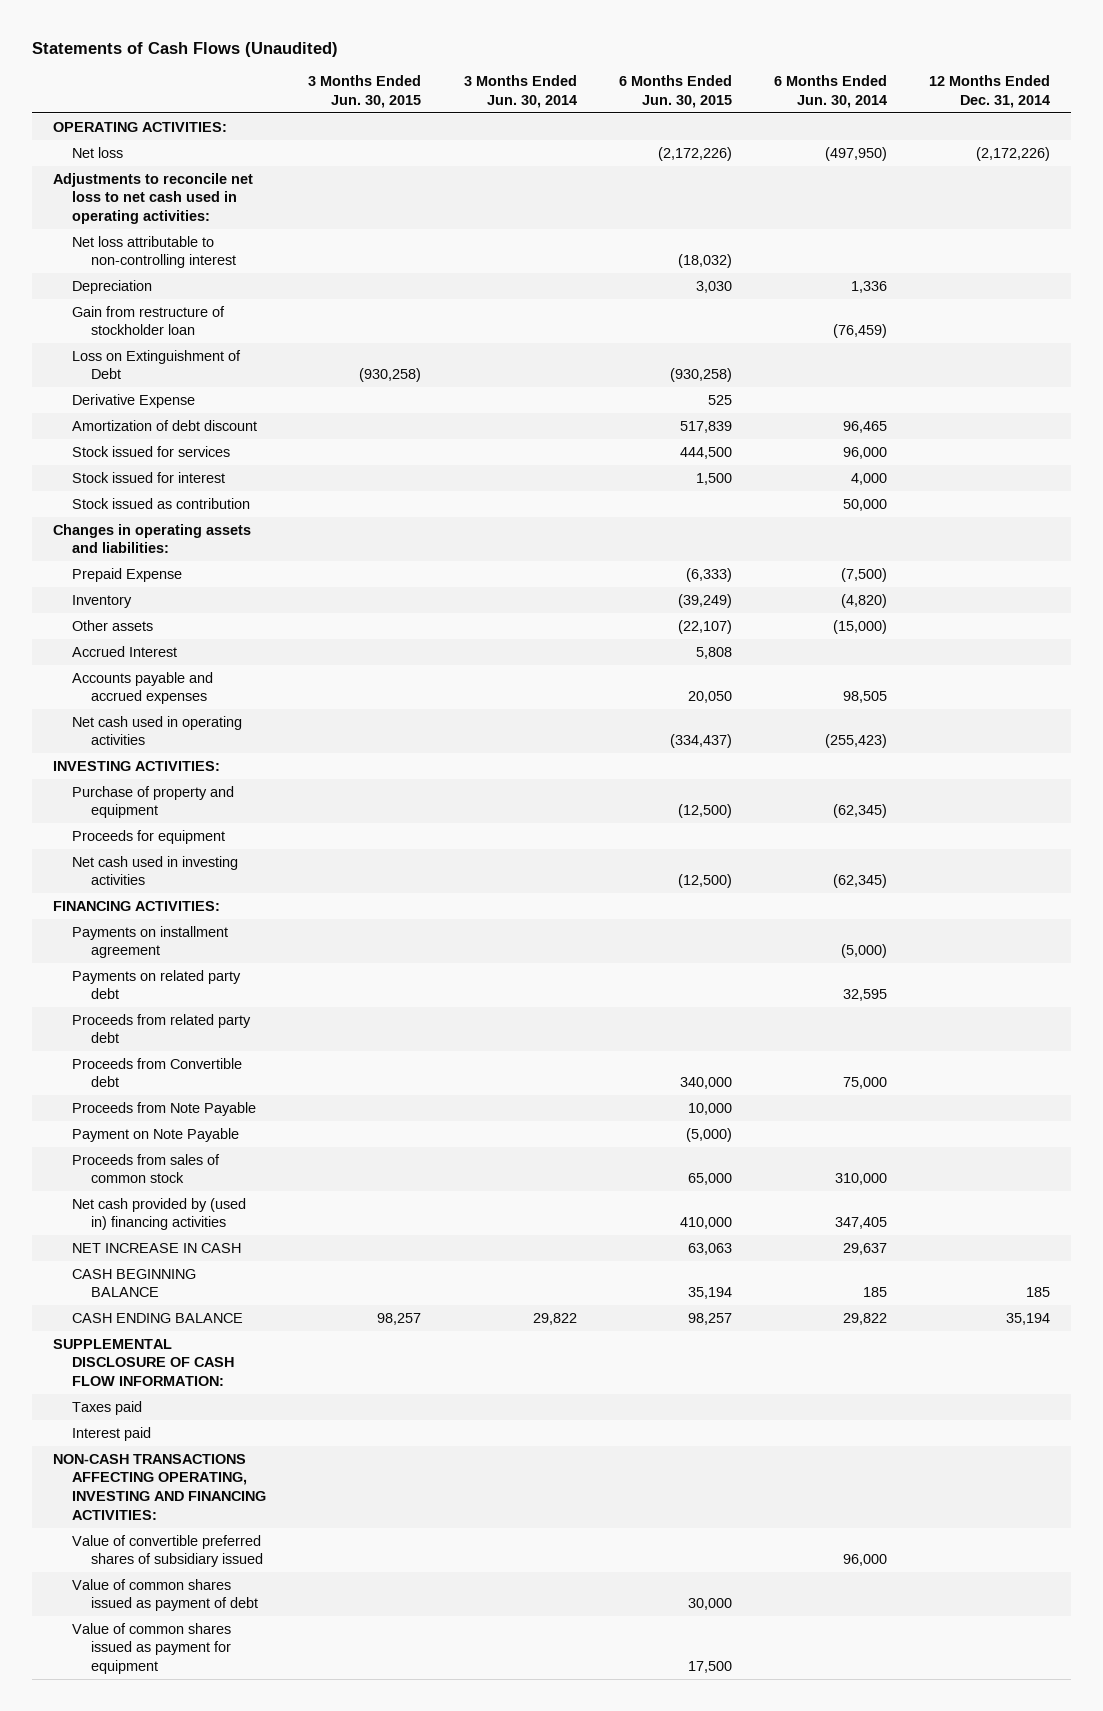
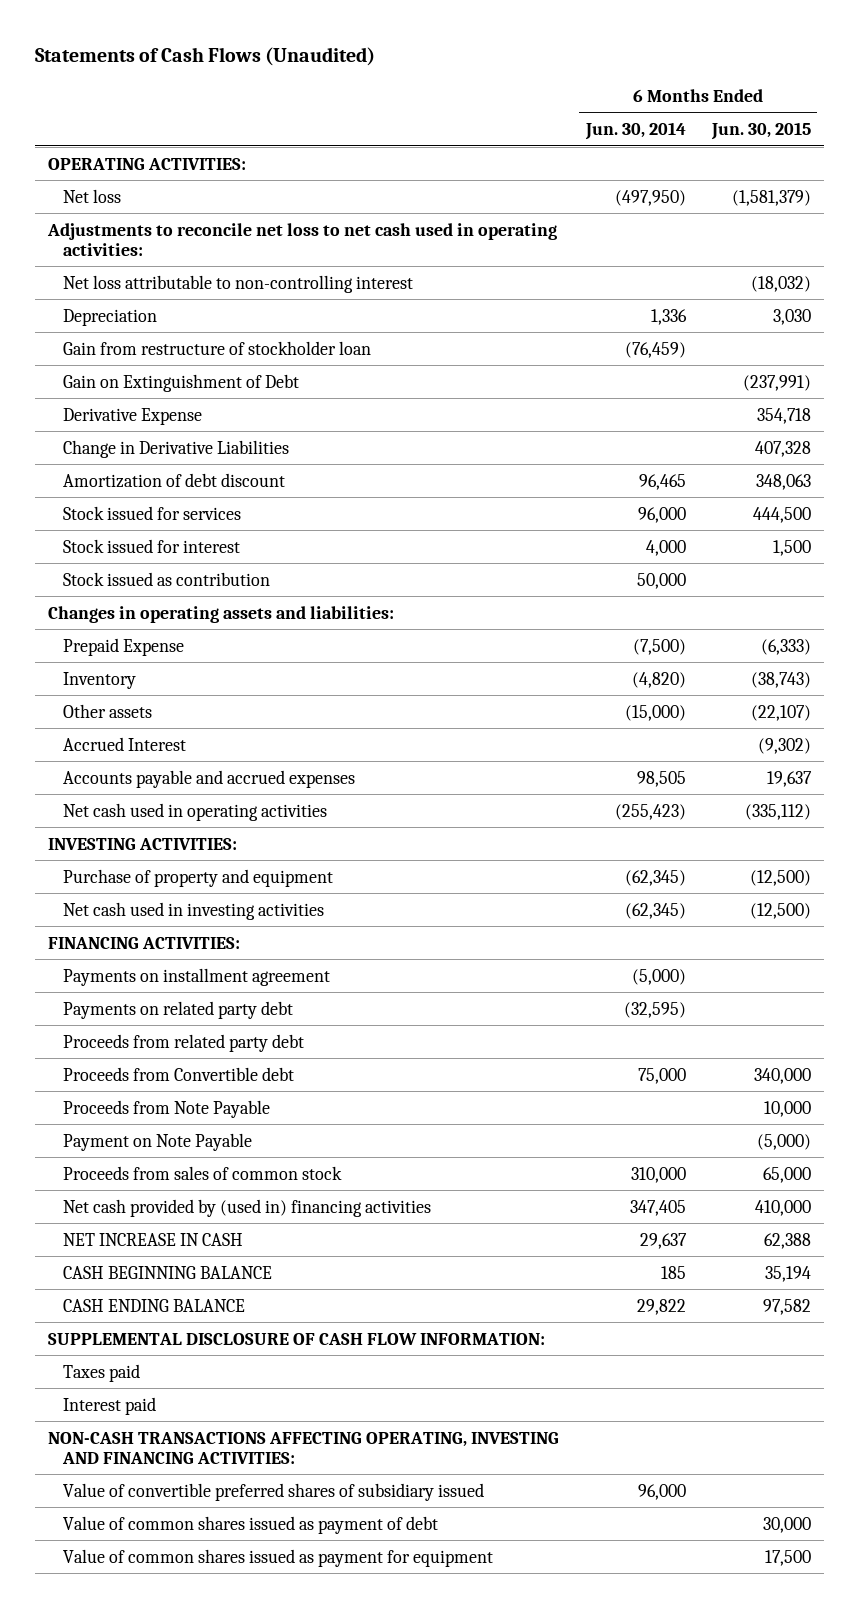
[308,75,422,108] 3 Months Ended Jun. 30, 2015 -> none
[463,75,577,108] 3 Months Ended Jun. 30, 2014 -> none
[929,75,1051,108] 12 Months Ended Dec. 31, 2014 -> none
[657,146,732,161] (2,172,226) -> [731,189,811,206] (1,581,379)
[72,349,242,380] Loss on Extinguishment of Debt -> [63,373,300,392] Gain on Extinguishment of Debt
[669,368,732,383] (930,258) -> [742,374,811,391] (237,991)
[707,394,732,405] 525 -> [756,407,811,424] 354,718
none -> [63,439,290,458] Change in Derivative Liabilities
[679,420,732,433] 517,839 -> [755,473,811,490] 348,063
[677,593,732,608] (39,249) -> [750,671,811,688] (38,743)
[695,646,732,659] 5,808 -> [757,737,811,754] (9,302)
[687,691,732,704] 20,050 -> [766,770,812,787] 19,637
[669,734,732,749] (334,437) -> [744,803,811,820] (335,112)
[72,829,226,844] Proceeds for equipment -> none
[843,989,888,1002] 32,595 -> [623,1001,686,1018] (32,595)
[687,1242,732,1255] 63,063 -> [763,1232,811,1249] 62,388
[687,1312,732,1325] 98,257 -> [762,1298,811,1315] 97,582

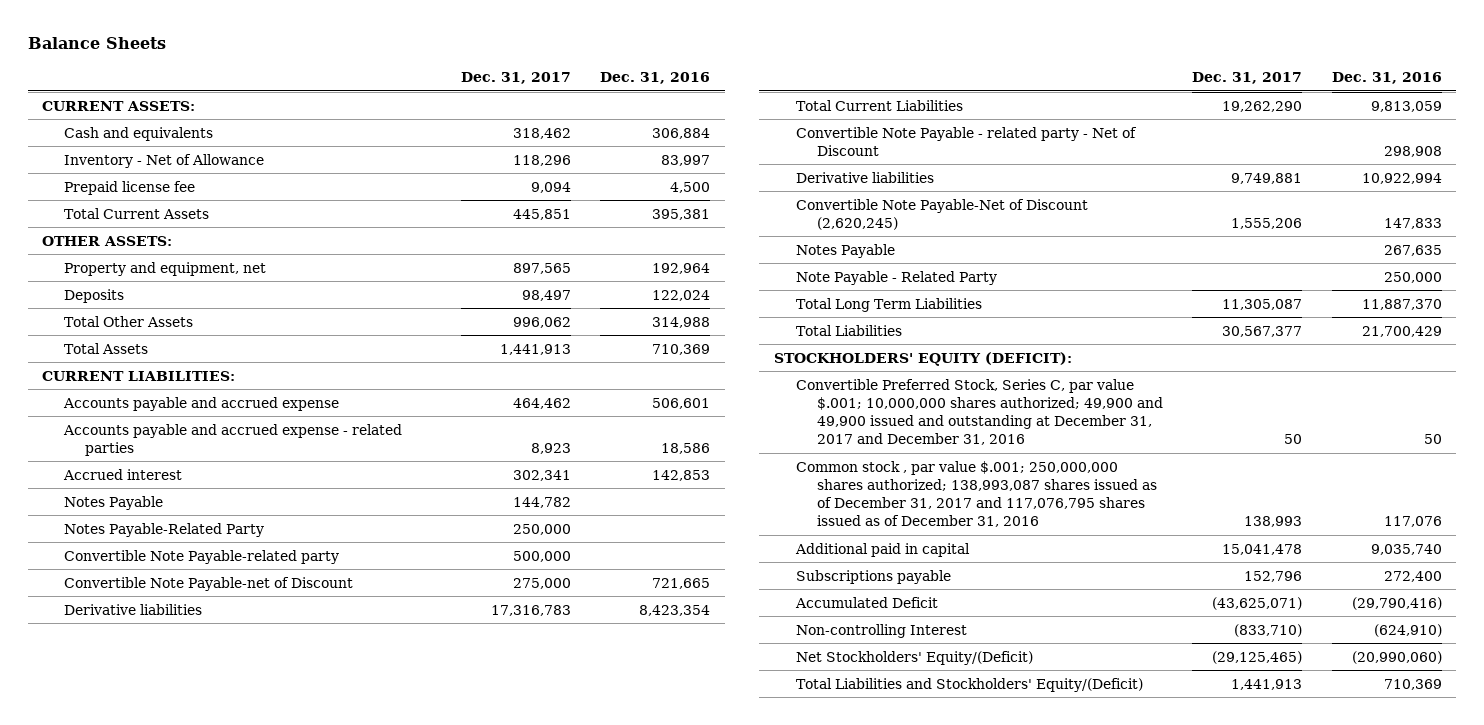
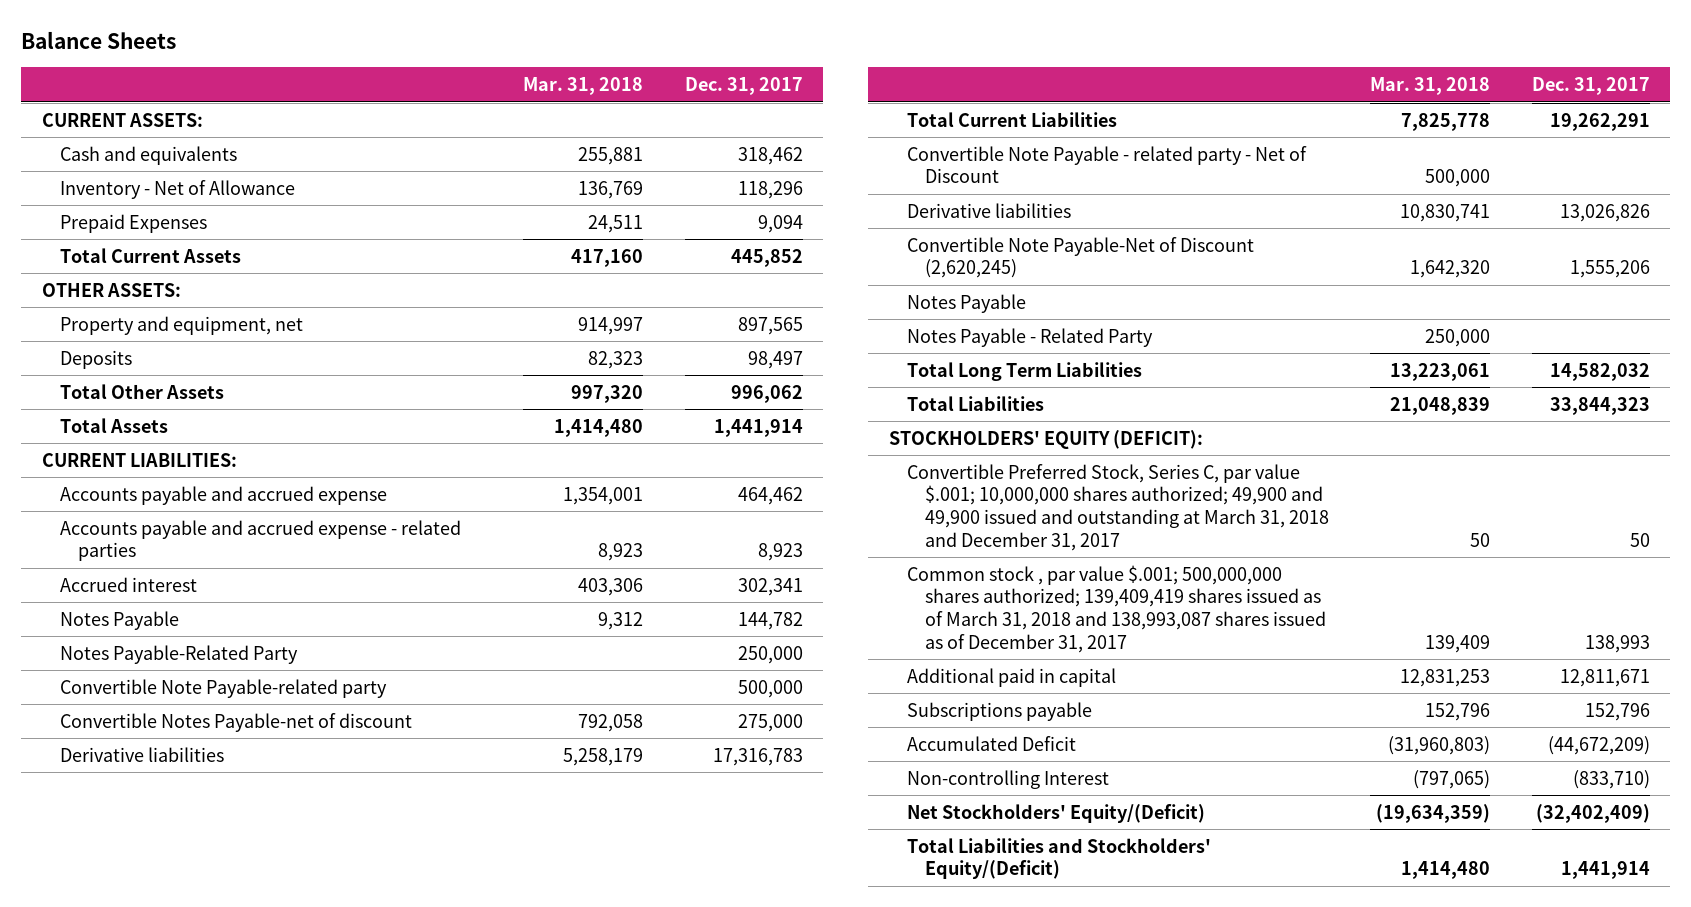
[599,72,710,85] Dec. 31, 2016 -> none
none -> [523,77,644,96] Mar. 31, 2018
[63,180,195,195] Prepaid license fee -> [59,213,207,233] Prepaid Expenses
[512,208,571,220] 445,851 -> [730,248,803,267] 445,852
[499,343,571,355] 1,441,913 -> [713,418,803,437] 1,441,914
[63,576,353,591] Convertible Note Payable-net of Discount -> [59,712,412,732] Convertible Notes Payable-net of discount
[1222,100,1303,112] 19,262,290 -> [1549,112,1650,131] 19,262,291
[1231,172,1303,184] 9,749,881 -> [1559,203,1650,222] 13,026,826
[795,270,997,285] Note Payable - Related Party -> [906,327,1153,347] Notes Payable - Related Party
[1222,298,1303,310] 11,305,087 -> [1549,362,1650,381] 14,582,032
[1222,325,1303,337] 30,567,377 -> [1549,396,1650,415] 33,844,323
[795,378,1164,446] Convertible Preferred Stock, Series C, par value $.001; 10,000,000 shares authorized; 49,900 and 49,900 issued and outstanding at December 31, 2017 and December 31, 2016 -> [906,463,1329,551] Convertible Preferred Stock, Series C, par value $.001; 10,000,000 shares authorized; 49,900 and 49,900 issued and outstanding at March 31, 2018 and December 31, 2017
[795,460,1158,528] Common stock , par value $.001; 250,000,000 shares authorized; 138,993,087 shares issued as of December 31, 2017 and 117,076,795 shares issued as of December 31, 2016 -> [906,564,1326,653] Common stock , par value $.001; 500,000,000 shares authorized; 139,409,419 shares issued as of March 31, 2018 and 138,993,087 shares issued as of December 31, 2017
[1222,543,1303,555] 15,041,478 -> [1559,668,1650,687] 12,811,671
[1212,596,1303,610] (43,625,071) -> [1547,735,1650,755] (44,672,209)
[1212,650,1303,664] (29,125,465) -> [1535,803,1650,823] (32,402,409)
[1231,678,1303,690] 1,441,913 -> [1560,861,1650,880] 1,441,914

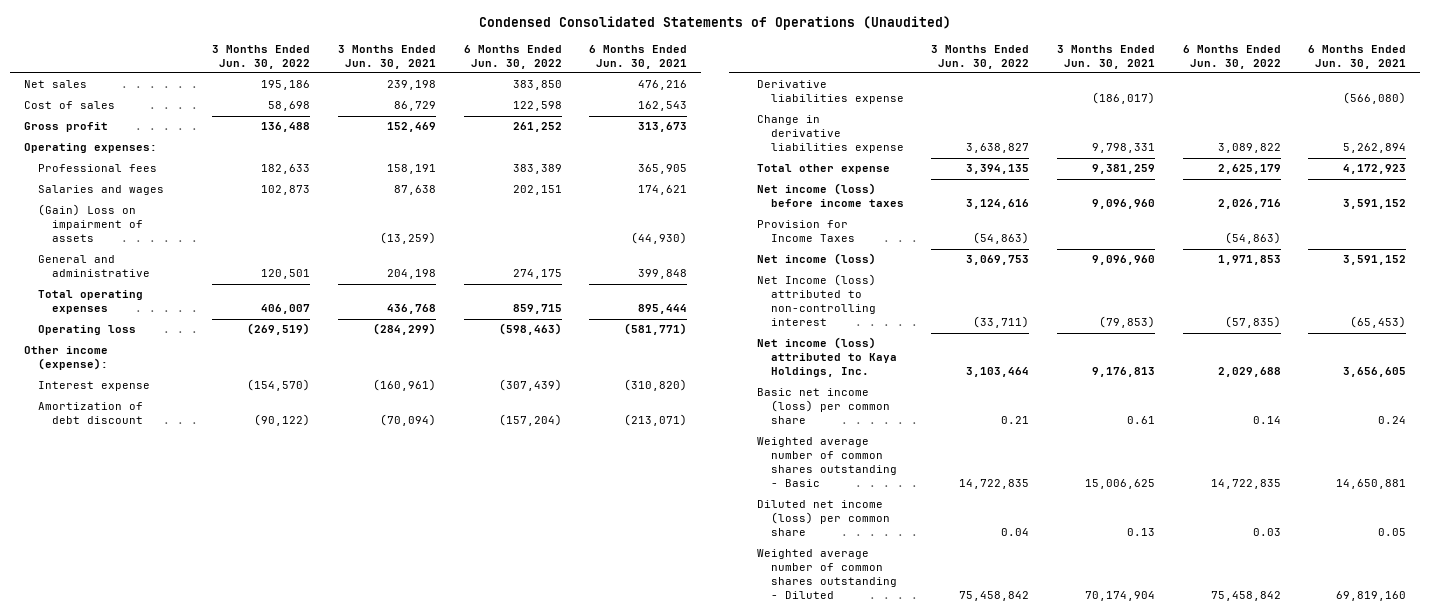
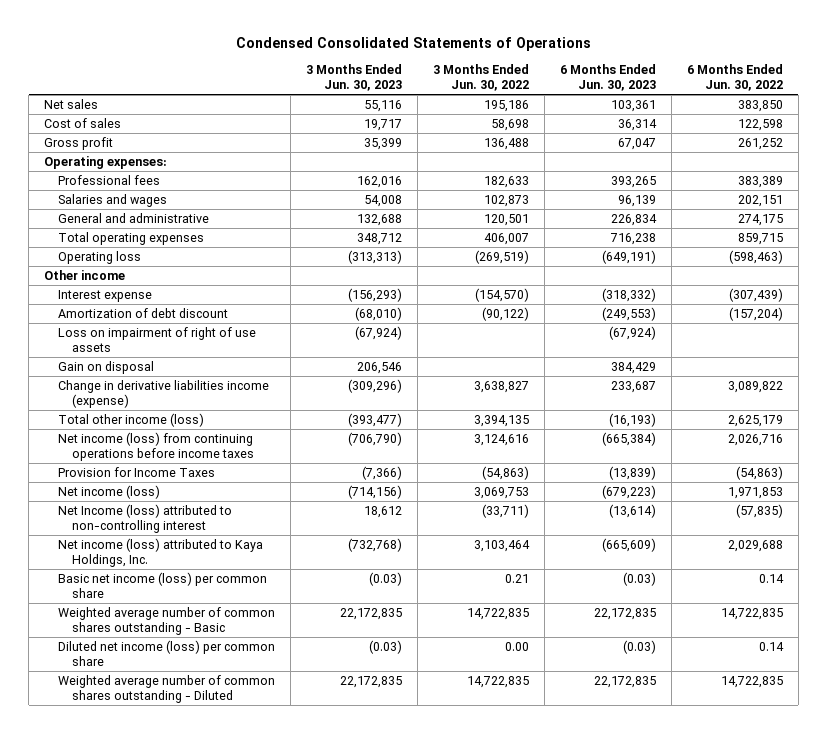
[479,16,952,31] Condensed Consolidated Statements of Operations (Unaudited) -> [235,37,591,52] Condensed Consolidated Statements of Operations
[337,44,436,69] 3 Months Ended Jun. 30, 2021 -> none
[589,44,688,69] 6 Months Ended Jun. 30, 2021 -> none
none -> [306,64,403,92] 3 Months Ended Jun. 30, 2023
none -> [559,64,656,92] 6 Months Ended Jun. 30, 2023
[37,204,143,243] (Gain) Loss on impairment of assets -> none
[23,346,108,371] Other income (expense): -> [44,269,126,280] Other income
[756,80,904,105] Derivative liabilities expense -> none
none -> [58,326,257,352] Loss on impairment of right of use assets
none -> [58,360,155,374] Gain on disposal
[756,115,904,154] Change in derivative liabilities expense -> [58,379,270,408] Change in derivative liabilities income (expense)
[756,164,890,175] Total other expense -> [58,412,205,427] Total other income (loss)
[756,183,904,208] Net income (loss) before income taxes -> [58,431,254,461] Net income (loss) from continuing operations before income taxes
[1001,528,1030,537] 0.04 -> [504,641,529,651] 0.00
[1252,528,1281,537] 0.03 -> [758,641,784,651] 0.14
[959,591,1030,602] 75,458,842 -> [466,675,529,688] 14,722,835
[1210,591,1281,602] 75,458,842 -> [720,675,783,688] 14,722,835

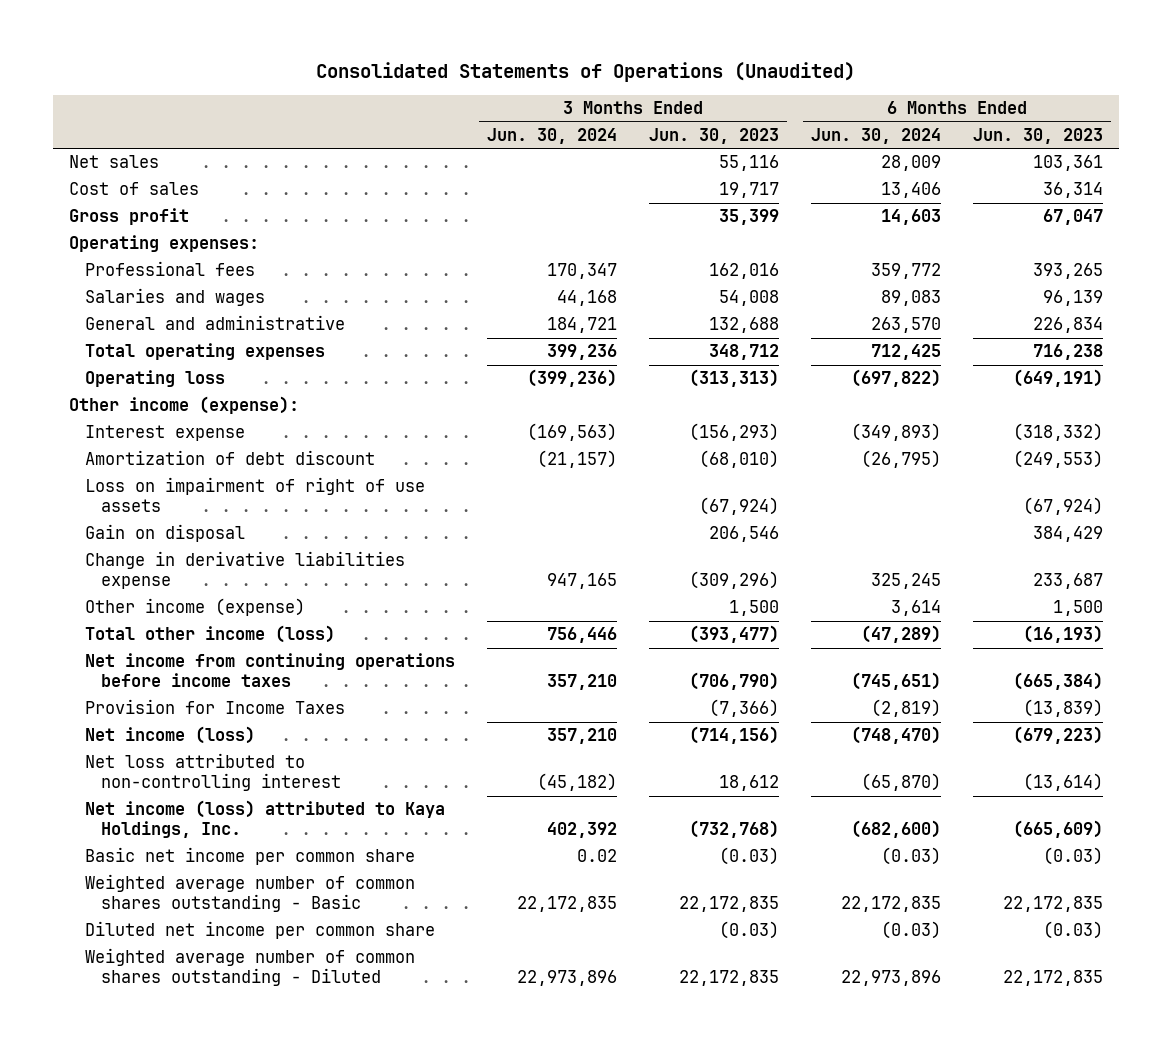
[235,37,591,52] Condensed Consolidated Statements of Operations -> [316,62,856,83] Consolidated Statements of Operations (Unaudited)
[432,64,529,92] 3 Months Ended Jun. 30, 2022 -> none
[686,64,783,92] 6 Months Ended Jun. 30, 2022 -> none
none -> [487,127,618,144] Jun. 30, 2024
none -> [811,127,942,144] Jun. 30, 2024
[44,269,126,280] Other income -> [69,396,300,415] Other income (expense):
[58,379,270,408] Change in derivative liabilities income (expense) -> [85,551,406,590] Change in derivative liabilities expense
none -> [85,598,306,617] Other income (expense)
[58,431,254,461] Net income (loss) from continuing operations before income taxes -> [85,653,456,688] Net income from continuing operations before income taxes
[58,503,233,533] Net Income (loss) attributed to non-controlling interest -> [85,753,342,792] Net loss attributed to non-controlling interest
[58,571,268,598] Basic net income (loss) per common share -> [85,847,416,866] Basic net income per common share
[58,639,276,666] Diluted net income (loss) per common share -> [85,921,436,940] Diluted net income per common share

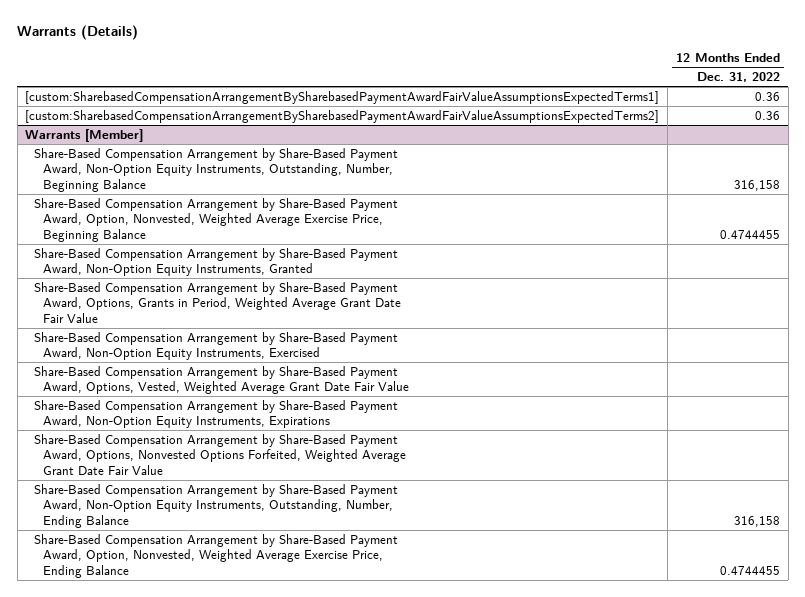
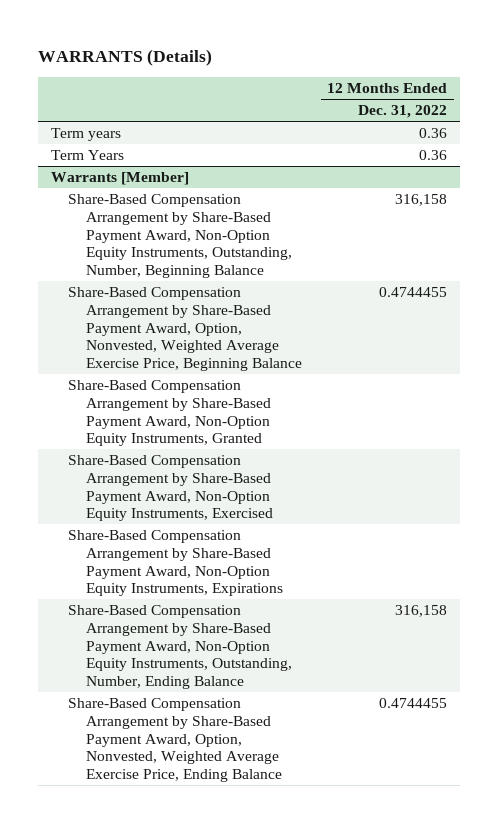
[17,25,139,41] Warrants (Details) -> [38,48,213,66] WARRANTS (Details)
[25,90,660,104] [custom:SharebasedCompensationArrangementBySharebasedPaymentAwardFairValueAssumptionsExpectedTerms1] -> [51,127,122,141] Term years
[25,109,660,123] [custom:SharebasedCompensationArrangementBySharebasedPaymentAwardFairValueAssumptionsExpectedTerms2] -> [51,149,125,160] Term Years
[34,281,401,323] Share-Based Compensation Arrangement by Share-Based Payment Award, Options, Grants in Period, Weighted Average Grant Date Fair Value -> none
[34,365,409,395] Share-Based Compensation Arrangement by Share-Based Payment Award, Options, Vested, Weighted Average Grant Date Fair Value -> none
[34,433,406,475] Share-Based Compensation Arrangement by Share-Based Payment Award, Options, Nonvested Options Forfeited, Weighted Average Grant Date Fair Value -> none

